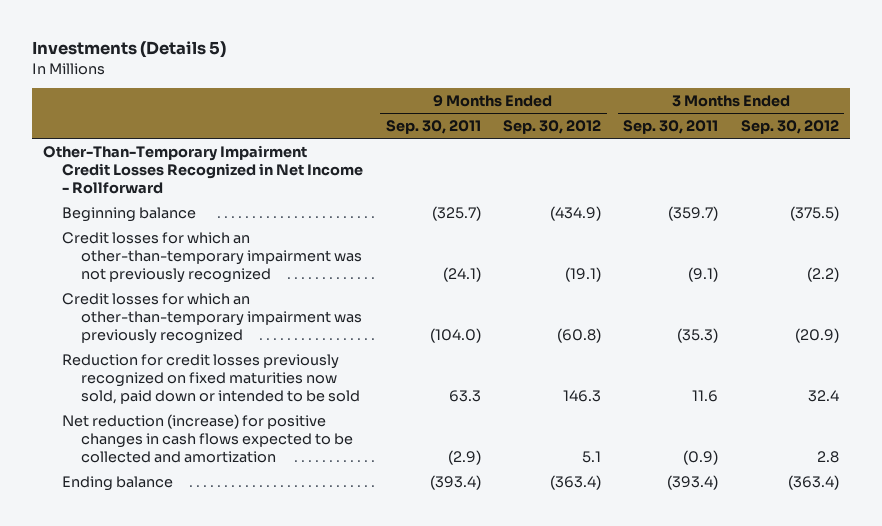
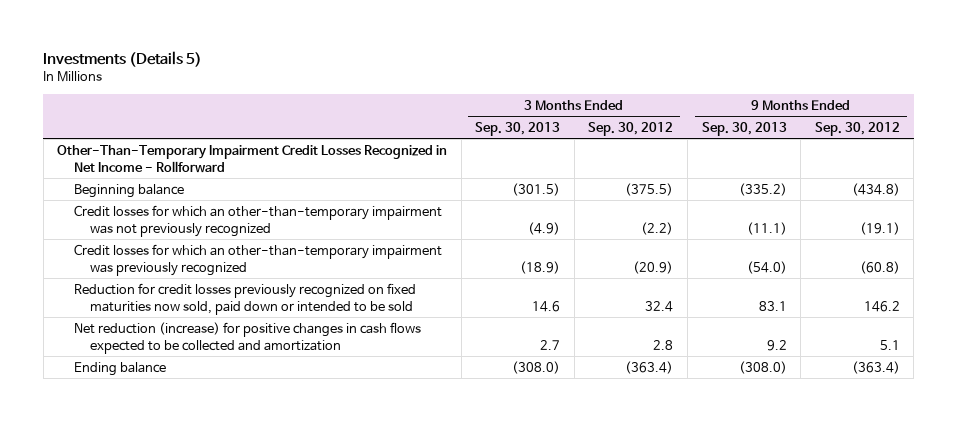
[385,119,481,134] Sep. 30, 2011 -> none
[623,119,719,134] Sep. 30, 2011 -> none
none -> [475,121,561,136] Sep. 30, 2013
none -> [701,121,787,136] Sep. 30, 2013
[550,205,602,221] (434.9) -> [851,182,900,196] (434.8)
[563,390,602,403] 146.3 -> [863,300,900,312] 146.2

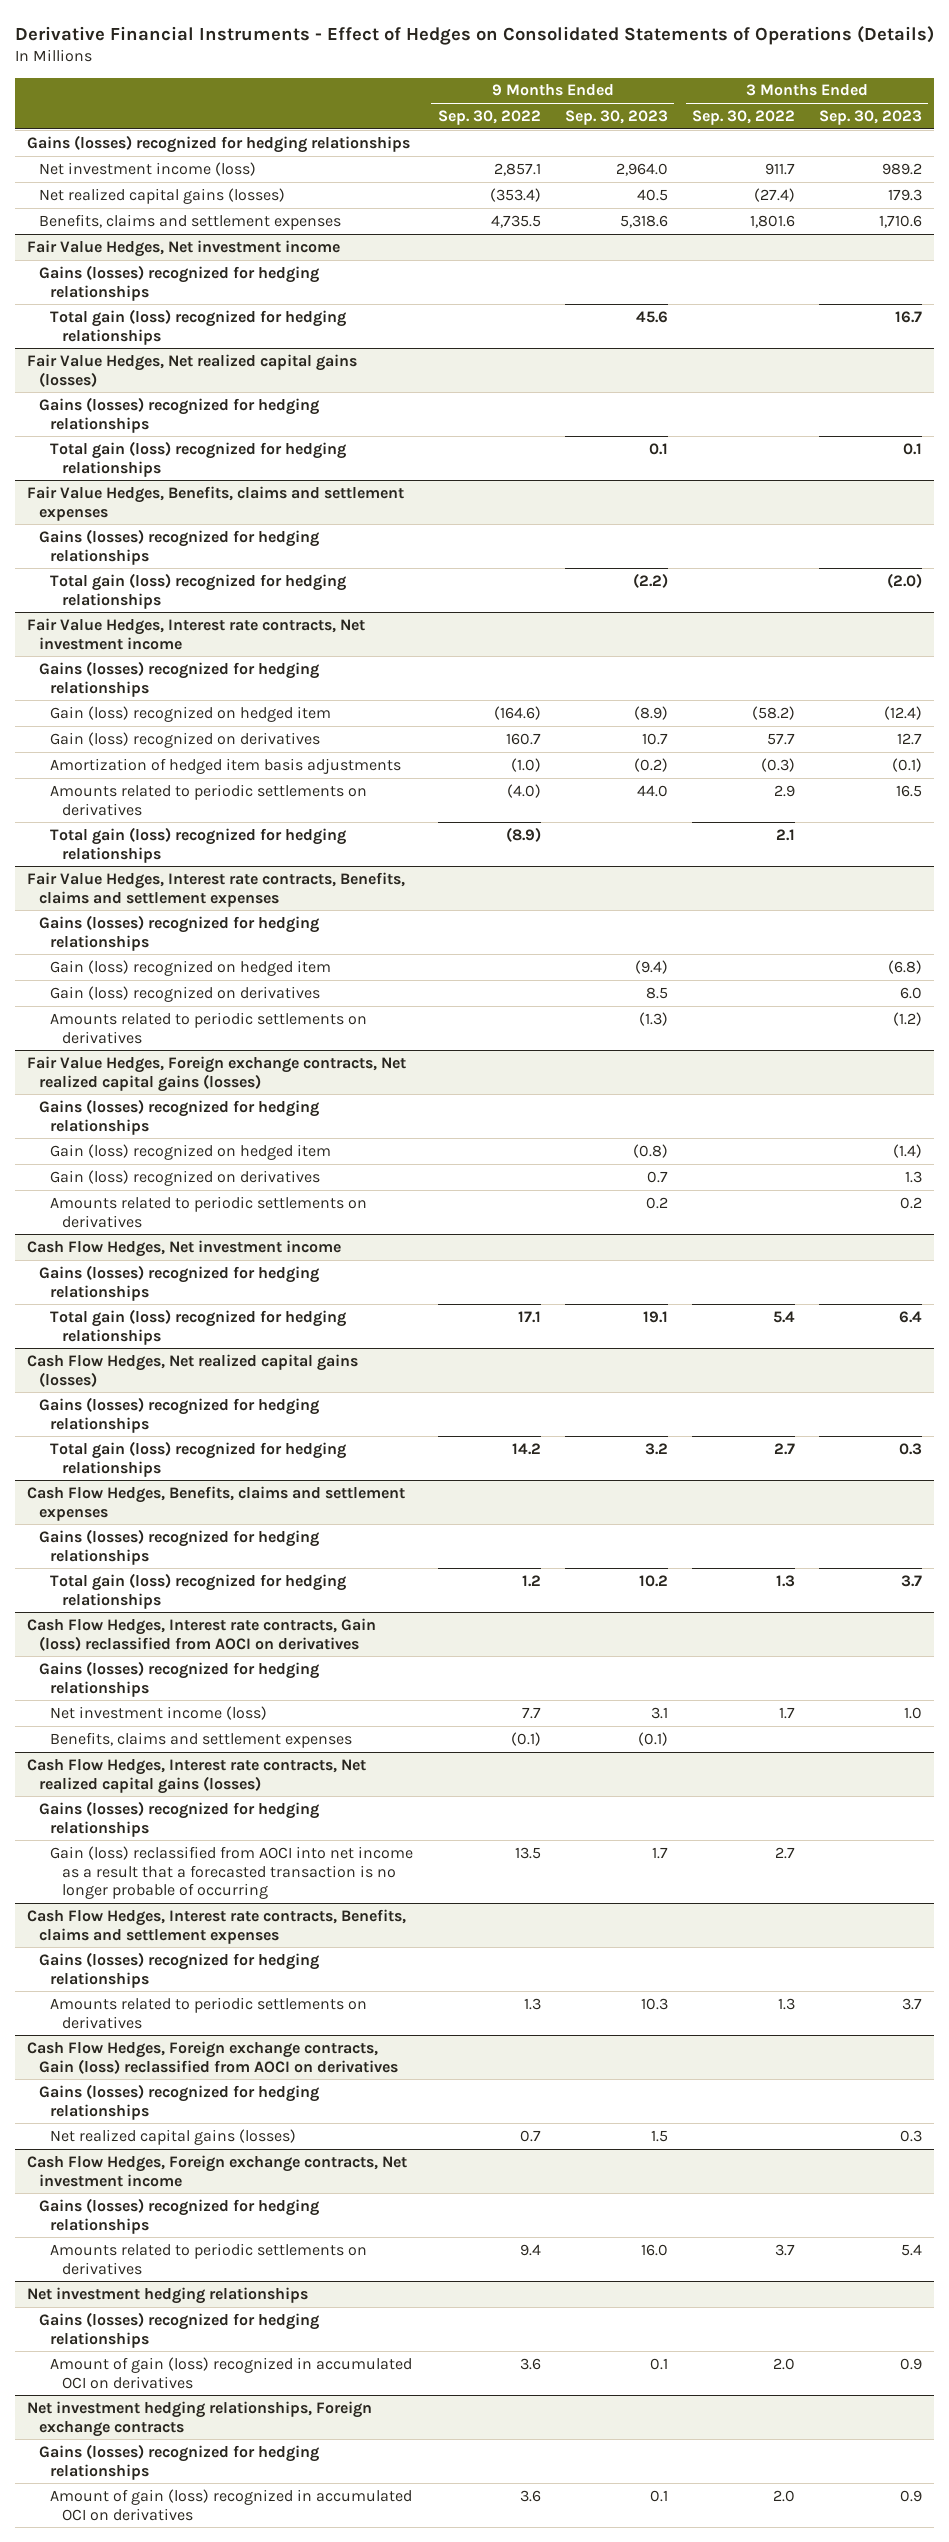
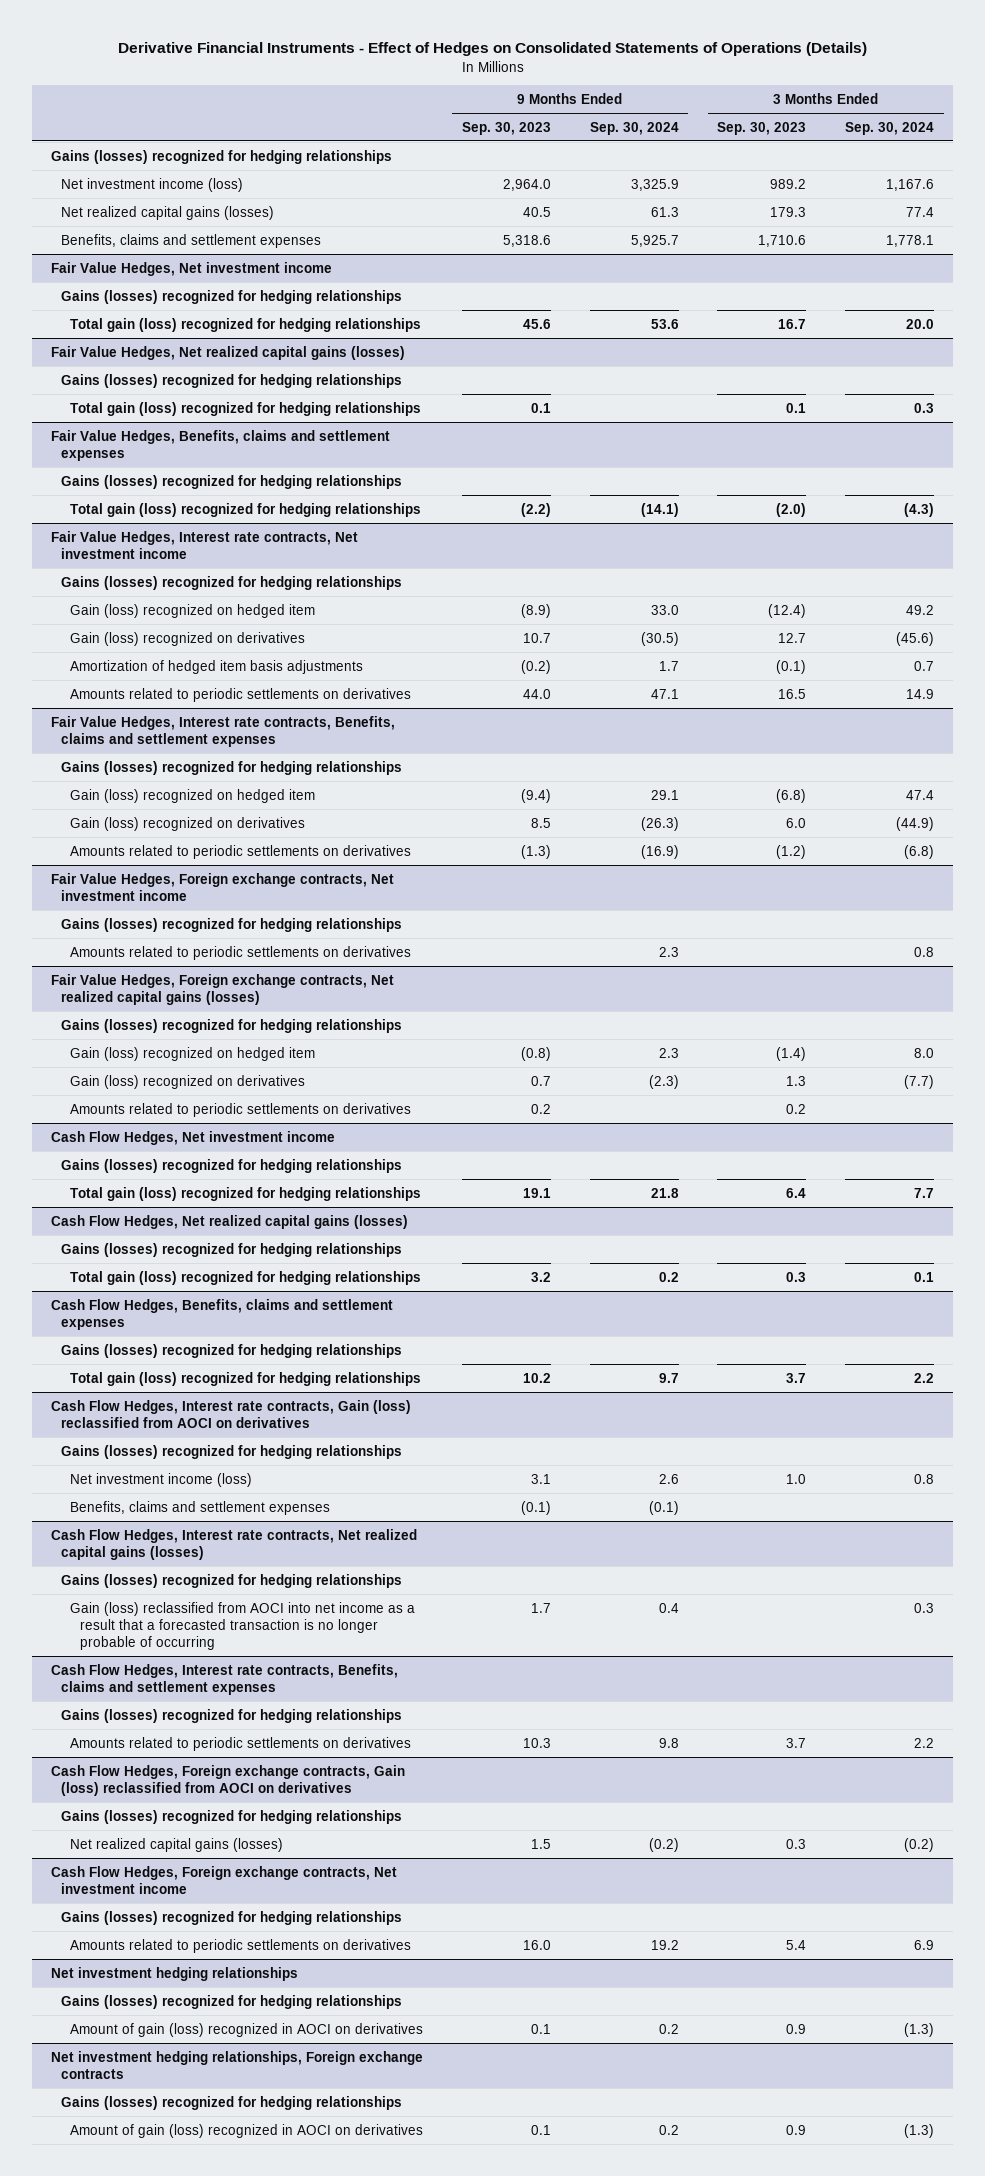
[437,109,541,125] Sep. 30, 2022 -> none
[691,109,795,125] Sep. 30, 2022 -> none
none -> [589,121,679,135] Sep. 30, 2024
none -> [844,121,934,135] Sep. 30, 2024
[50,826,347,863] Total gain (loss) recognized for hedging relationships -> none
none -> [51,872,395,901] Fair Value Hedges, Foreign exchange contracts, Net investment income
none -> [60,917,402,932] Gains (losses) recognized for hedging relationships
none -> [70,945,412,960] Amounts related to periodic settlements on derivatives
[50,2356,413,2389] Amount of gain (loss) recognized in accumulated OCI on derivatives -> [70,2022,424,2037] Amount of gain (loss) recognized in AOCI on derivatives
[50,2488,413,2521] Amount of gain (loss) recognized in accumulated OCI on derivatives -> [70,2123,424,2138] Amount of gain (loss) recognized in AOCI on derivatives

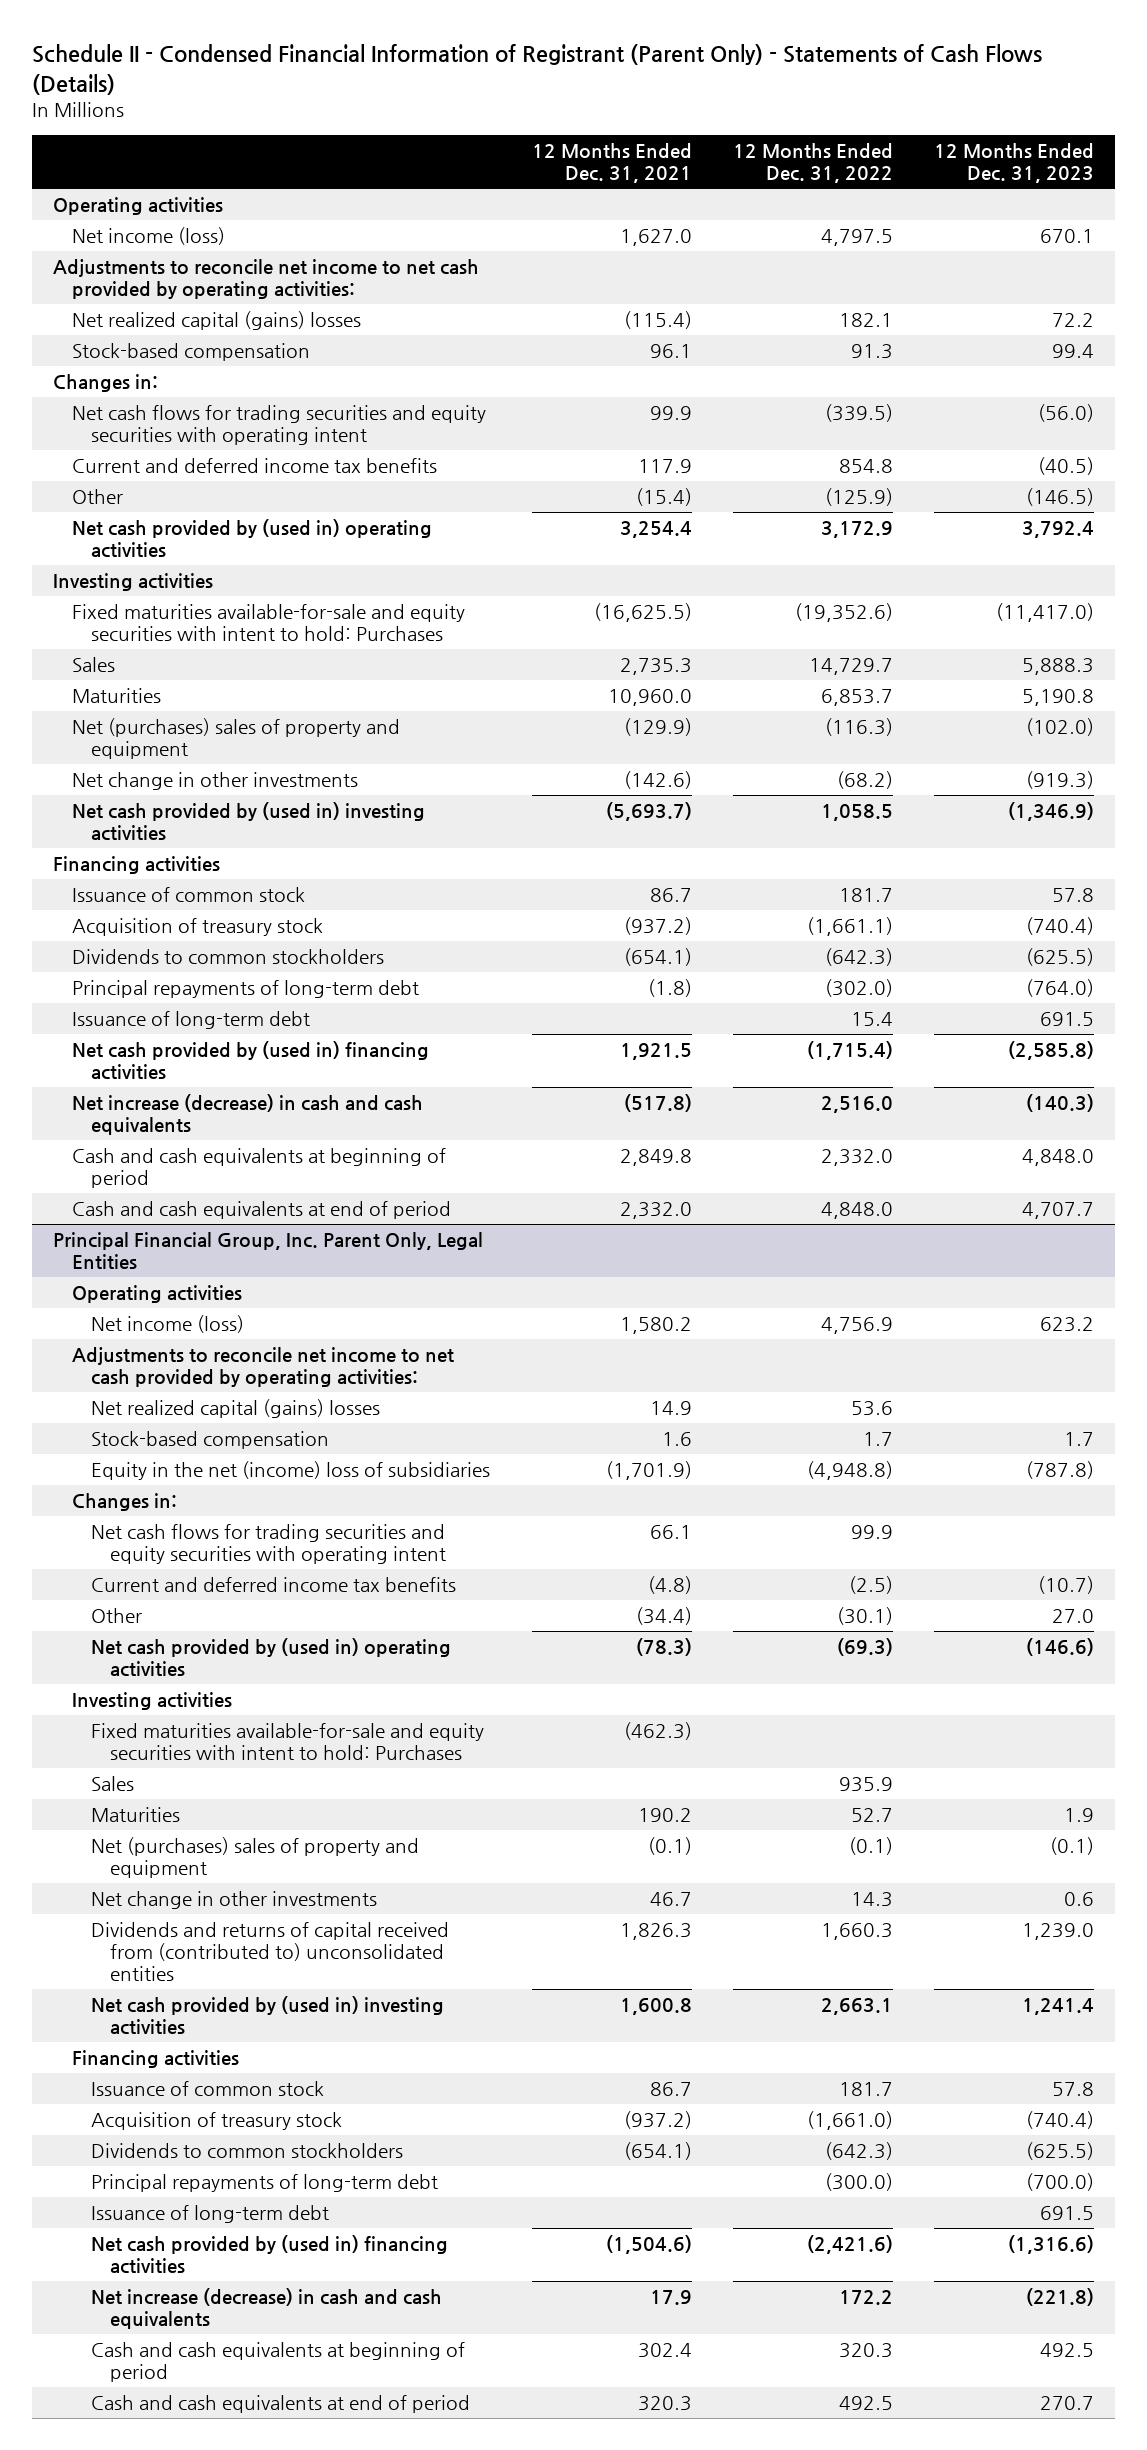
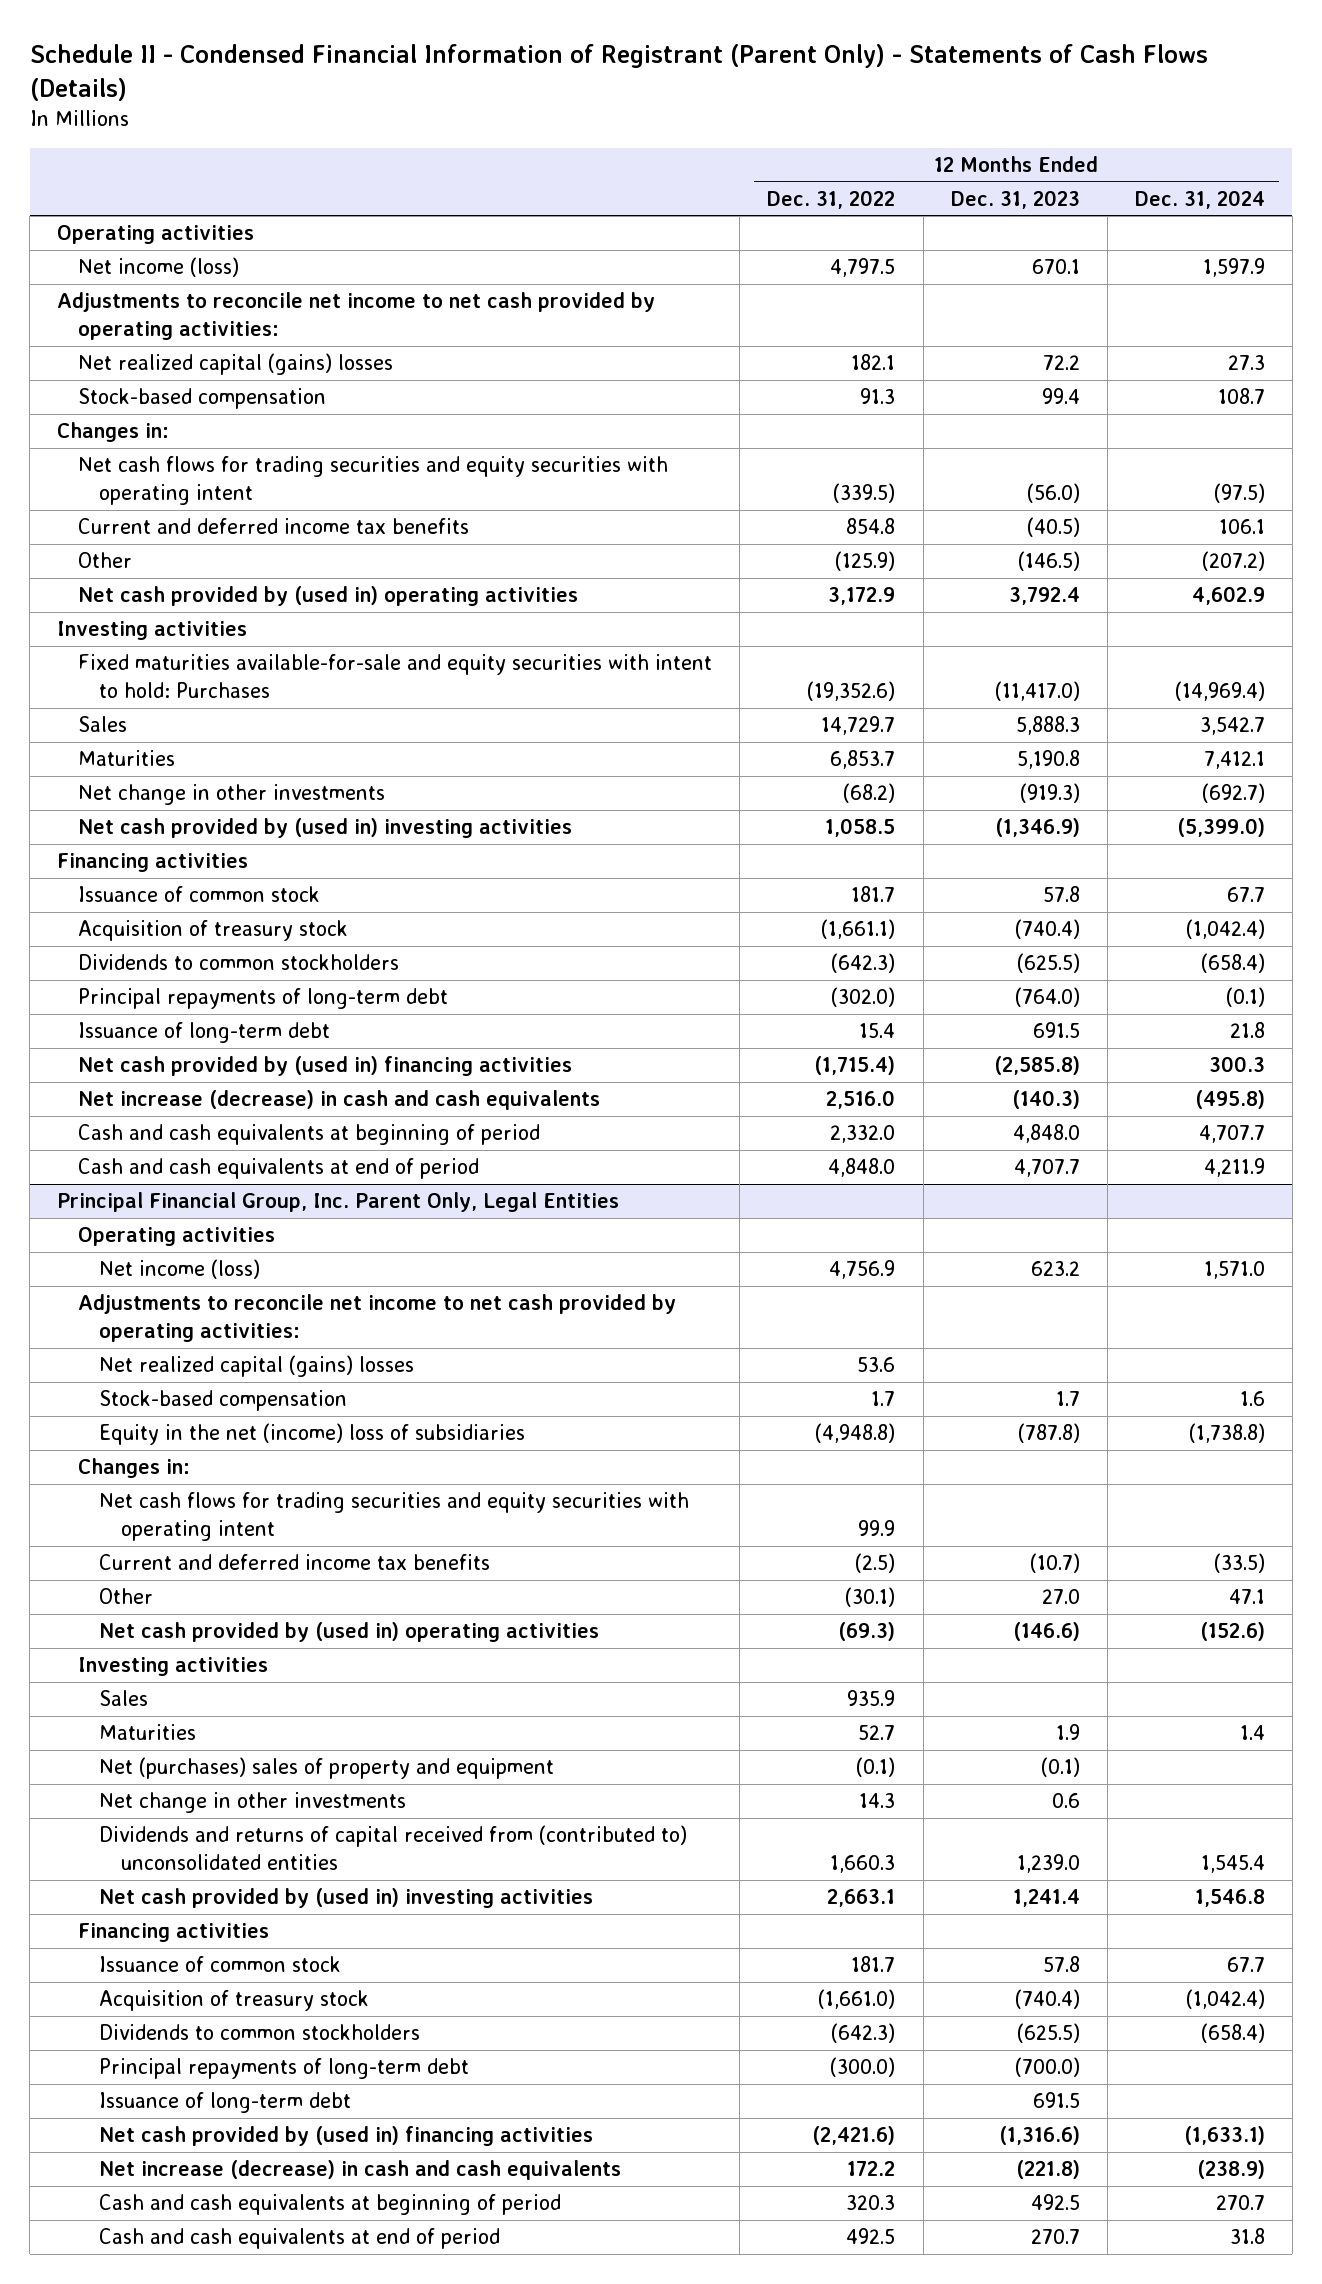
[531,143,692,184] 12 Months Ended Dec. 31, 2021 -> none
none -> [1134,189,1265,209] Dec. 31, 2024
[71,718,400,760] Net (purchases) sales of property and equipment -> none
[91,1723,485,1761] Fixed maturities available-for-sale and equity securities with intent to hold: Purchases -> none

